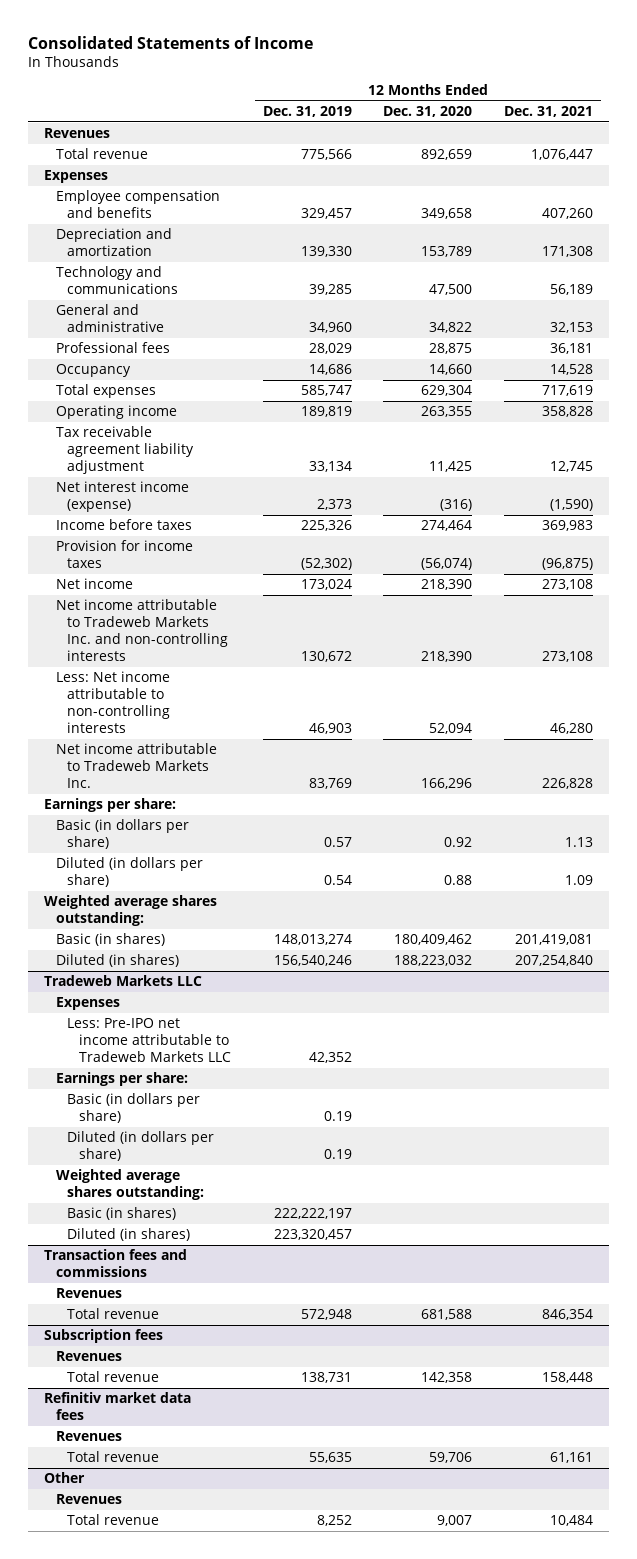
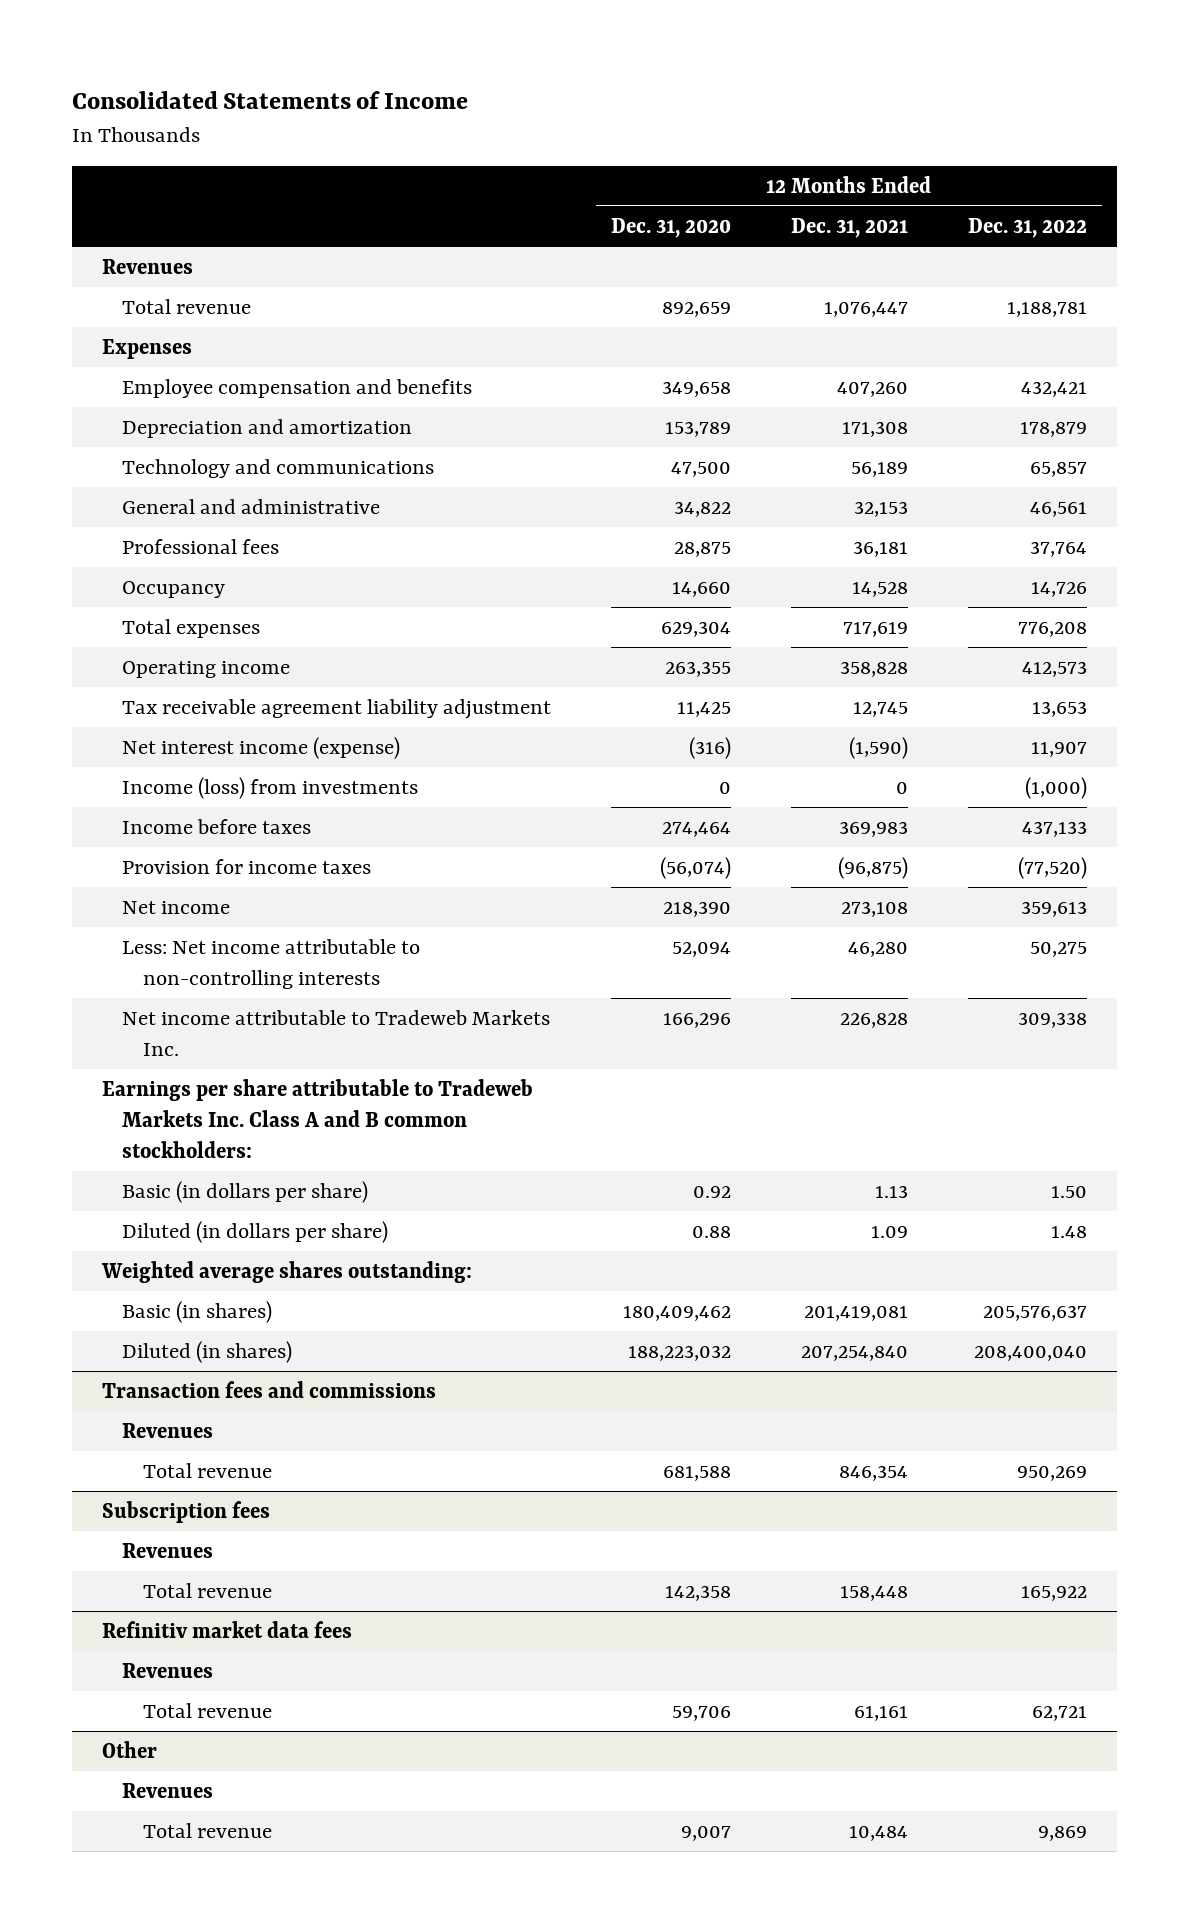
[262,106,352,118] Dec. 31, 2019 -> none
none -> [967,217,1087,238] Dec. 31, 2022
none -> [122,777,419,800] Income (loss) from investments
[55,599,229,661] Net income attributable to Tradeweb Markets Inc. and non-controlling interests -> none
[44,798,177,813] Earnings per share: -> [102,1079,534,1159] Earnings per share attributable to Tradeweb Markets Inc. Class A and B common stockholders:
[44,975,203,987] Tradeweb Markets LLC -> none
[55,997,120,1011] Expenses -> none
[67,1018,231,1063] Less: Pre-IPO net income attributable to Tradeweb Markets LLC -> none
[55,1072,188,1087] Earnings per share: -> none
[67,1093,201,1124] Basic (in dollars per share) -> none
[67,1131,215,1162] Diluted (in dollars per share) -> none
[55,1169,205,1201] Weighted average shares outstanding: -> none
[67,1207,177,1221] Basic (in shares) -> none
[67,1228,191,1242] Diluted (in shares) -> none

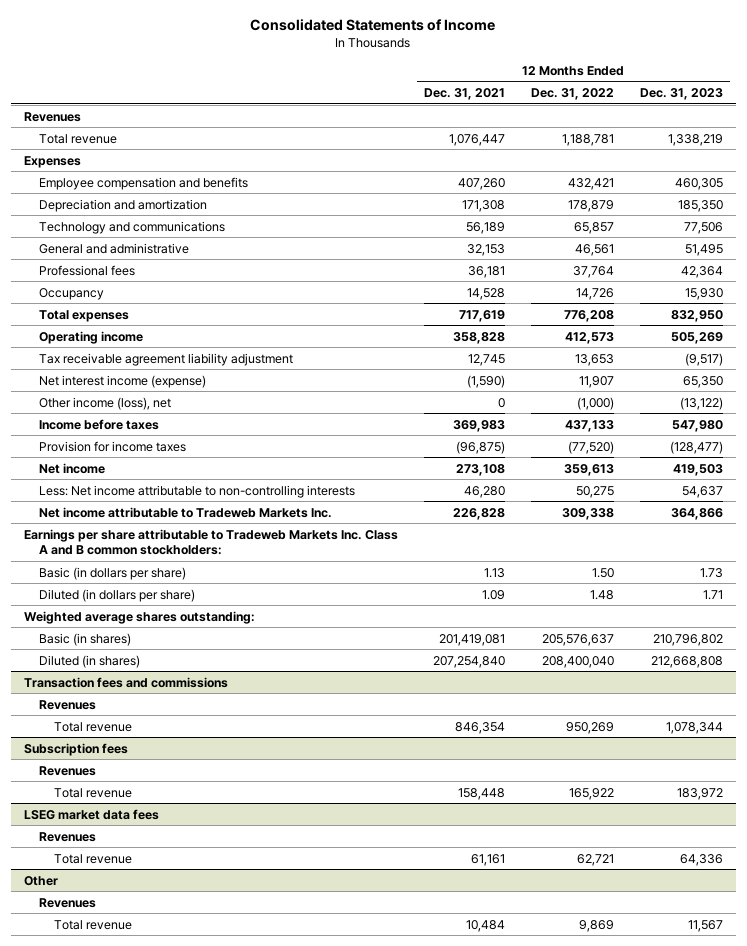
[611,217,732,238] Dec. 31, 2020 -> none
none -> [640,88,724,101] Dec. 31, 2023
[122,777,419,800] Income (loss) from investments -> none
none -> [38,396,171,410] Other income (loss), net
[102,1621,353,1639] Refinitiv market data fees -> [23,808,159,820] LSEG market data fees

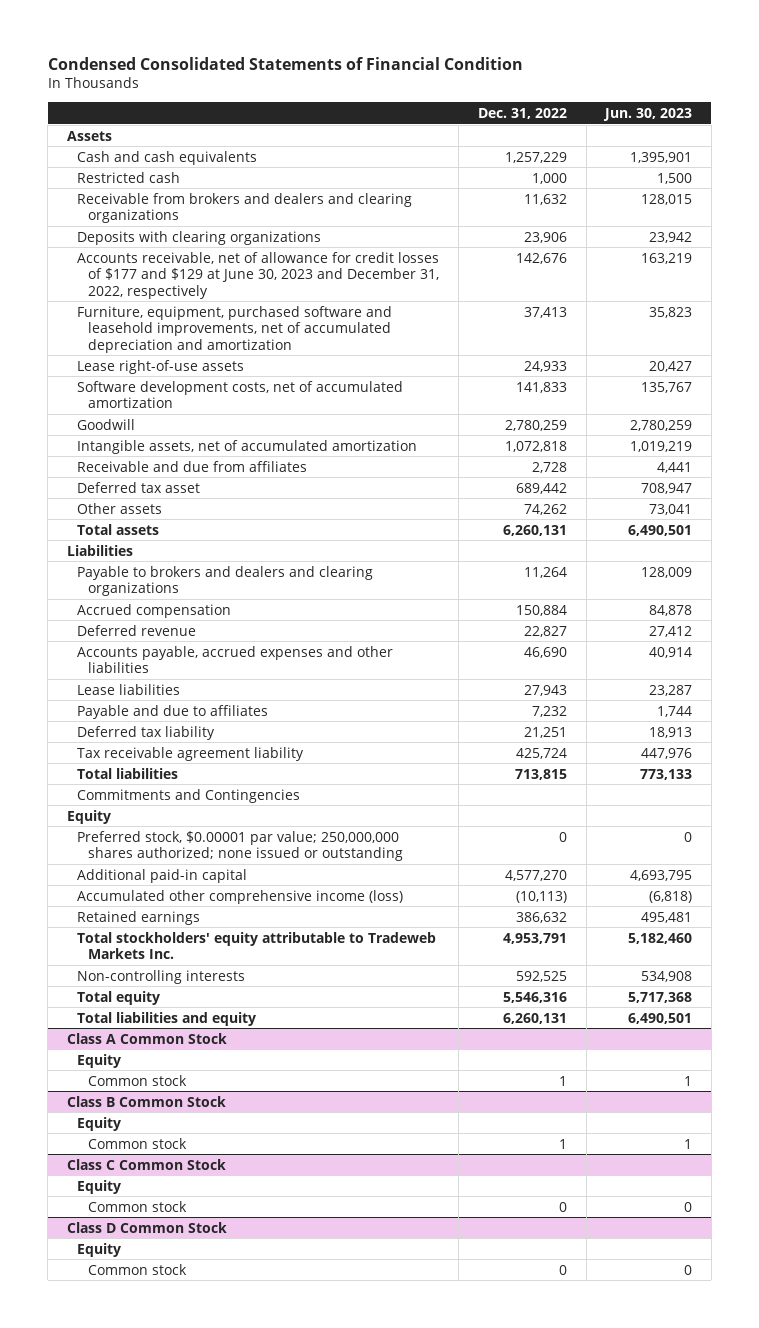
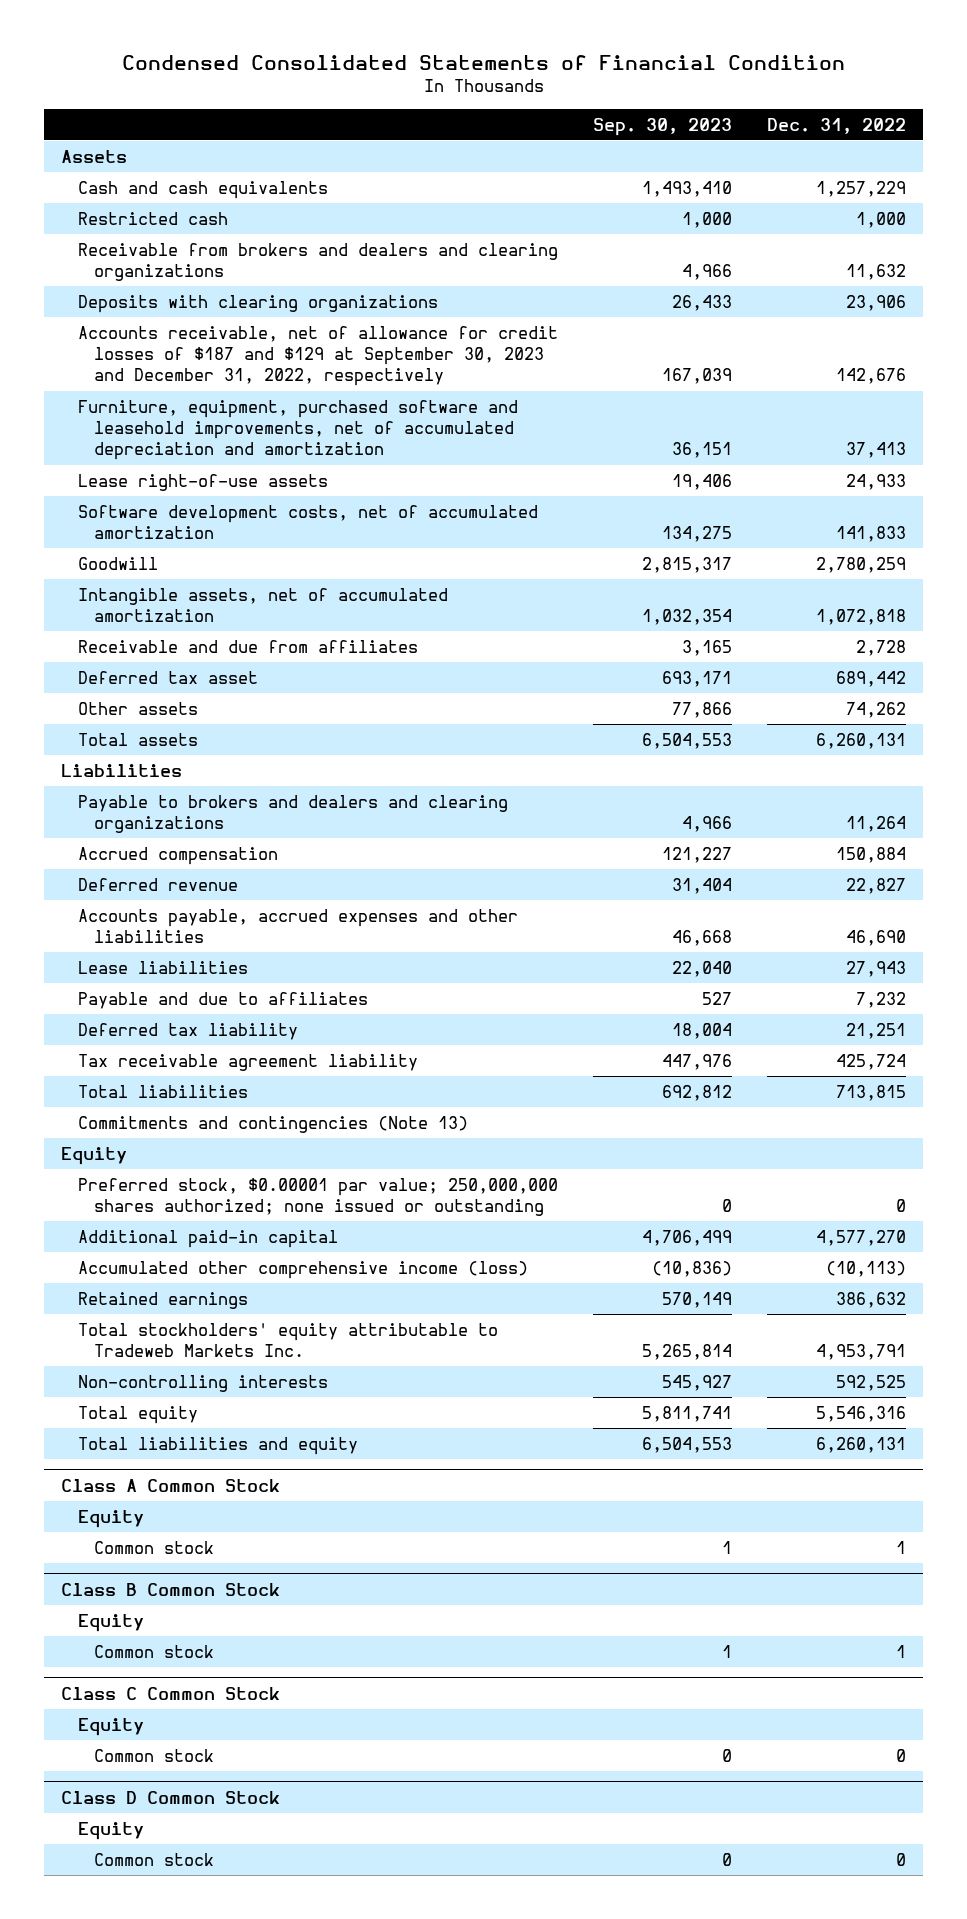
[603,107,693,121] Jun. 30, 2023 -> none
none -> [592,117,732,136] Sep. 30, 2023
[77,251,440,299] Accounts receivable, net of allowance for credit losses of $177 and $129 at June 30, 2023 and December 31, 2022, respectively -> [77,325,558,387] Accounts receivable, net of allowance for credit losses of $187 and $129 at September 30, 2023 and December 31, 2022, respectively
[77,788,301,803] Commitments and Contingencies -> [77,1115,468,1133] Commitments and contingencies (Note 13)

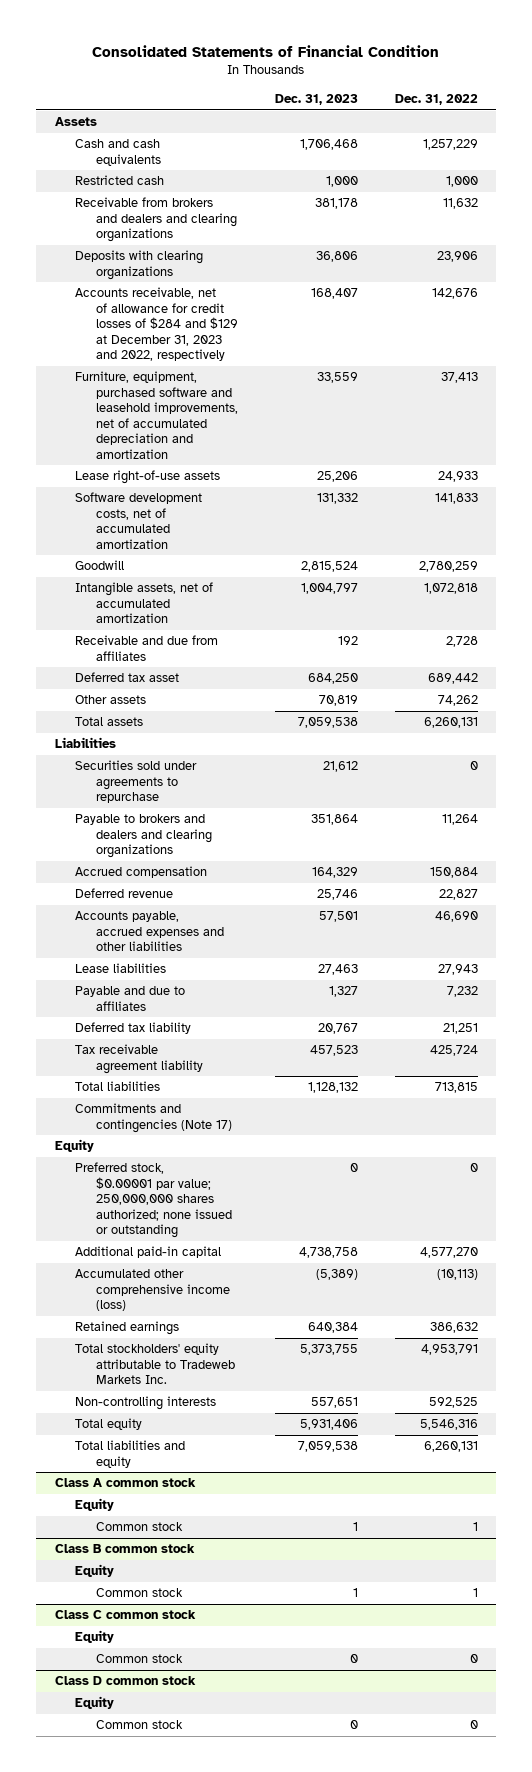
[121,54,845,70] Condensed Consolidated Statements of Financial Condition -> [92,44,440,57] Consolidated Statements of Financial Condition
[592,117,732,136] Sep. 30, 2023 -> none
none -> [275,94,359,106] Dec. 31, 2023
[77,325,558,387] Accounts receivable, net of allowance for credit losses of $187 and $129 at September 30, 2023 and December 31, 2022, respectively -> [75,287,239,362] Accounts receivable, net of allowance for credit losses of $284 and $129 at December 31, 2023 and 2022, respectively
none -> [75,760,198,804] Securities sold under agreements to repurchase
[77,1115,468,1133] Commitments and contingencies (Note 13) -> [75,1103,233,1133] Commitments and contingencies (Note 17)
[61,1478,281,1492] Class A Common Stock -> [54,1478,196,1488] Class A common stock
[61,1582,281,1596] Class B Common Stock -> [54,1544,195,1554] Class B common stock
[61,1686,281,1700] Class C Common Stock -> [54,1610,196,1620] Class C common stock
[61,1790,281,1804] Class D Common Stock -> [54,1676,196,1686] Class D common stock

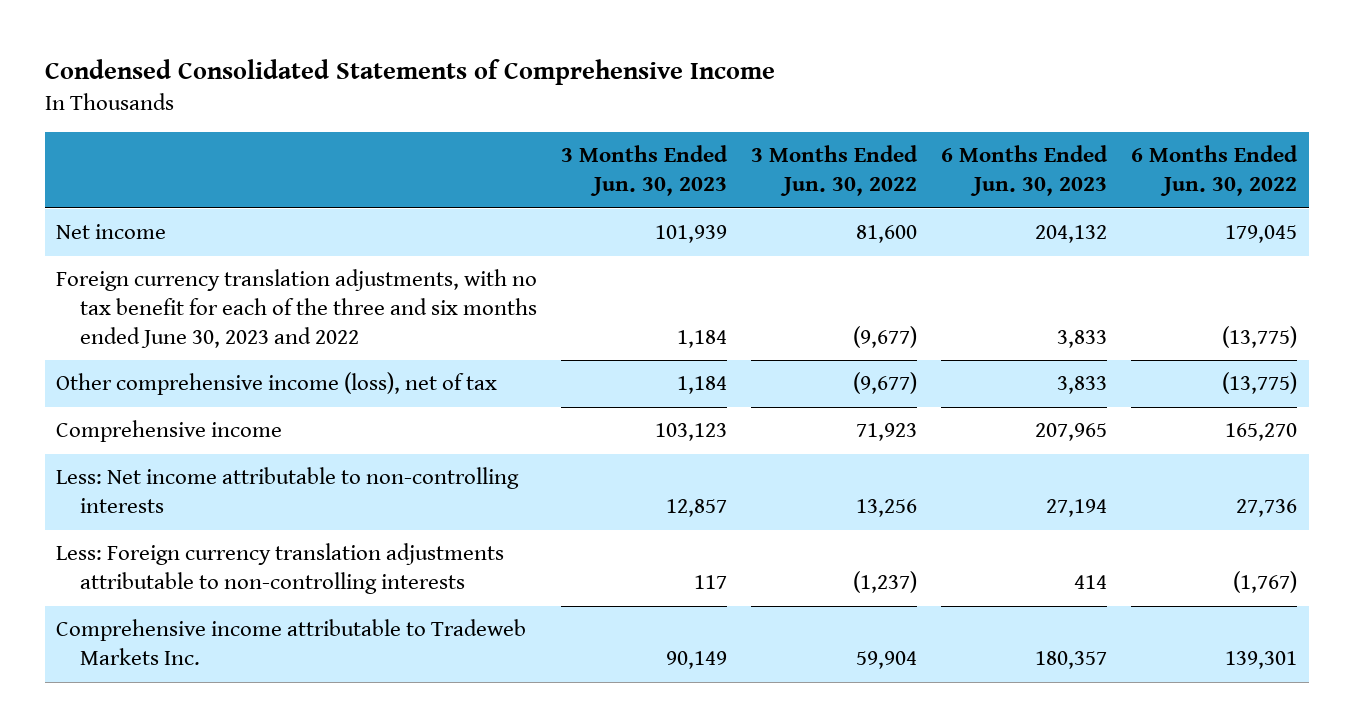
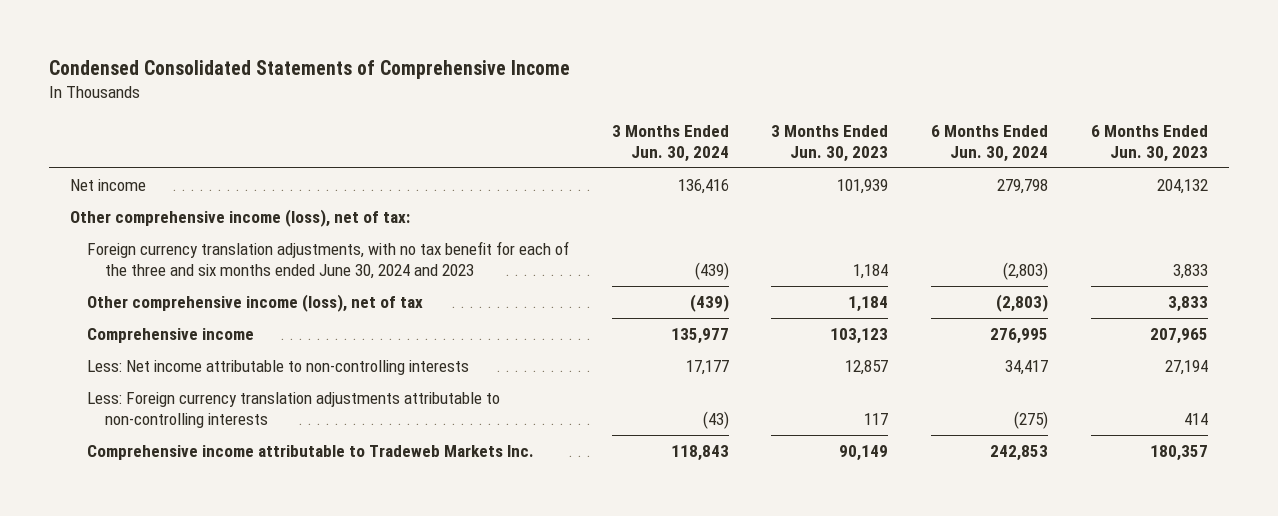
[751,145,919,197] 3 Months Ended Jun. 30, 2022 -> none
[1131,145,1299,197] 6 Months Ended Jun. 30, 2022 -> none
none -> [611,124,729,162] 3 Months Ended Jun. 30, 2024
none -> [930,124,1048,162] 6 Months Ended Jun. 30, 2024
none -> [70,208,411,227] Other comprehensive income (loss), net of tax:
[56,269,538,349] Foreign currency translation adjustments, with no tax benefit for each of the three and six months ended June 30, 2023 and 2022 -> [87,240,570,279] Foreign currency translation adjustments, with no tax benefit for each of the three and six months ended June 30, 2024 and 2023

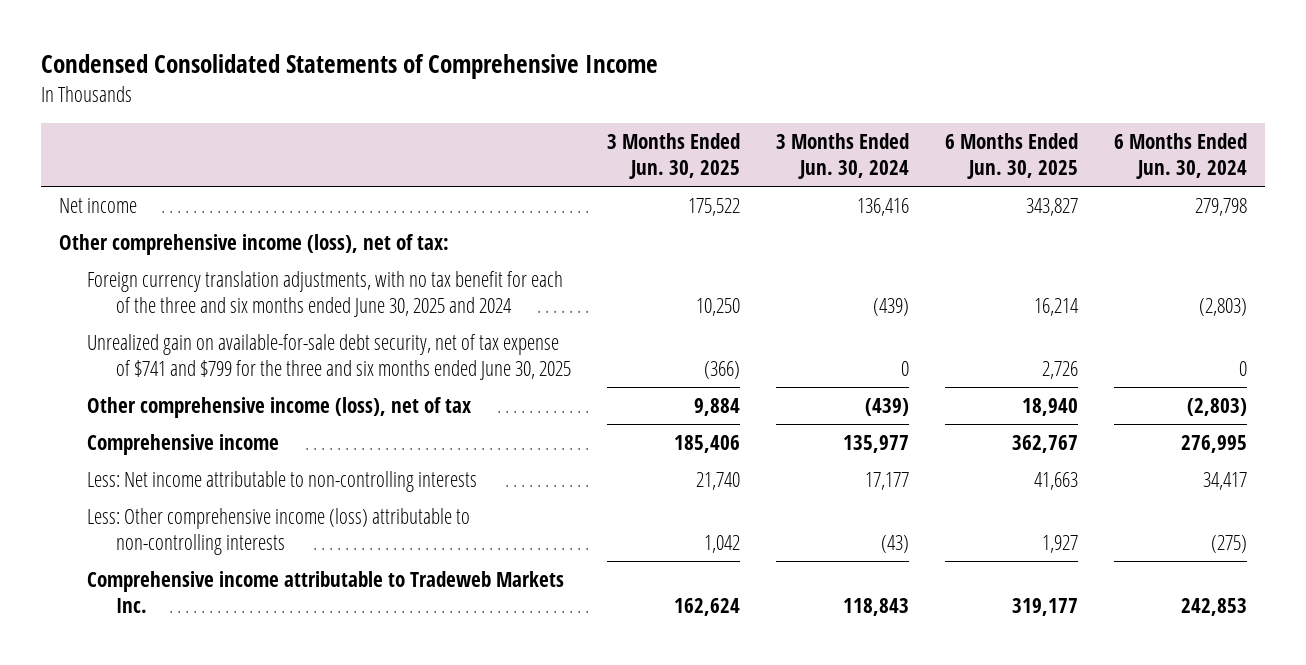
[771,124,889,162] 3 Months Ended Jun. 30, 2023 -> none
[1090,124,1208,162] 6 Months Ended Jun. 30, 2023 -> none
none -> [606,132,740,180] 3 Months Ended Jun. 30, 2025
none -> [944,132,1078,180] 6 Months Ended Jun. 30, 2025
[87,240,570,279] Foreign currency translation adjustments, with no tax benefit for each of the three and six months ended June 30, 2024 and 2023 -> [87,271,564,318] Foreign currency translation adjustments, with no tax benefit for each of the three and six months ended June 30, 2025 and 2024
none -> [87,334,571,381] Unrealized gain on available-for-sale debt security, net of tax expense of $741 and $799 for the three and six months ended June 30, 2025
[87,391,501,428] Less: Foreign currency translation adjustments attributable to non-controlling interests -> [87,508,471,556] Less: Other comprehensive income (loss) attributable to non-controlling interests

